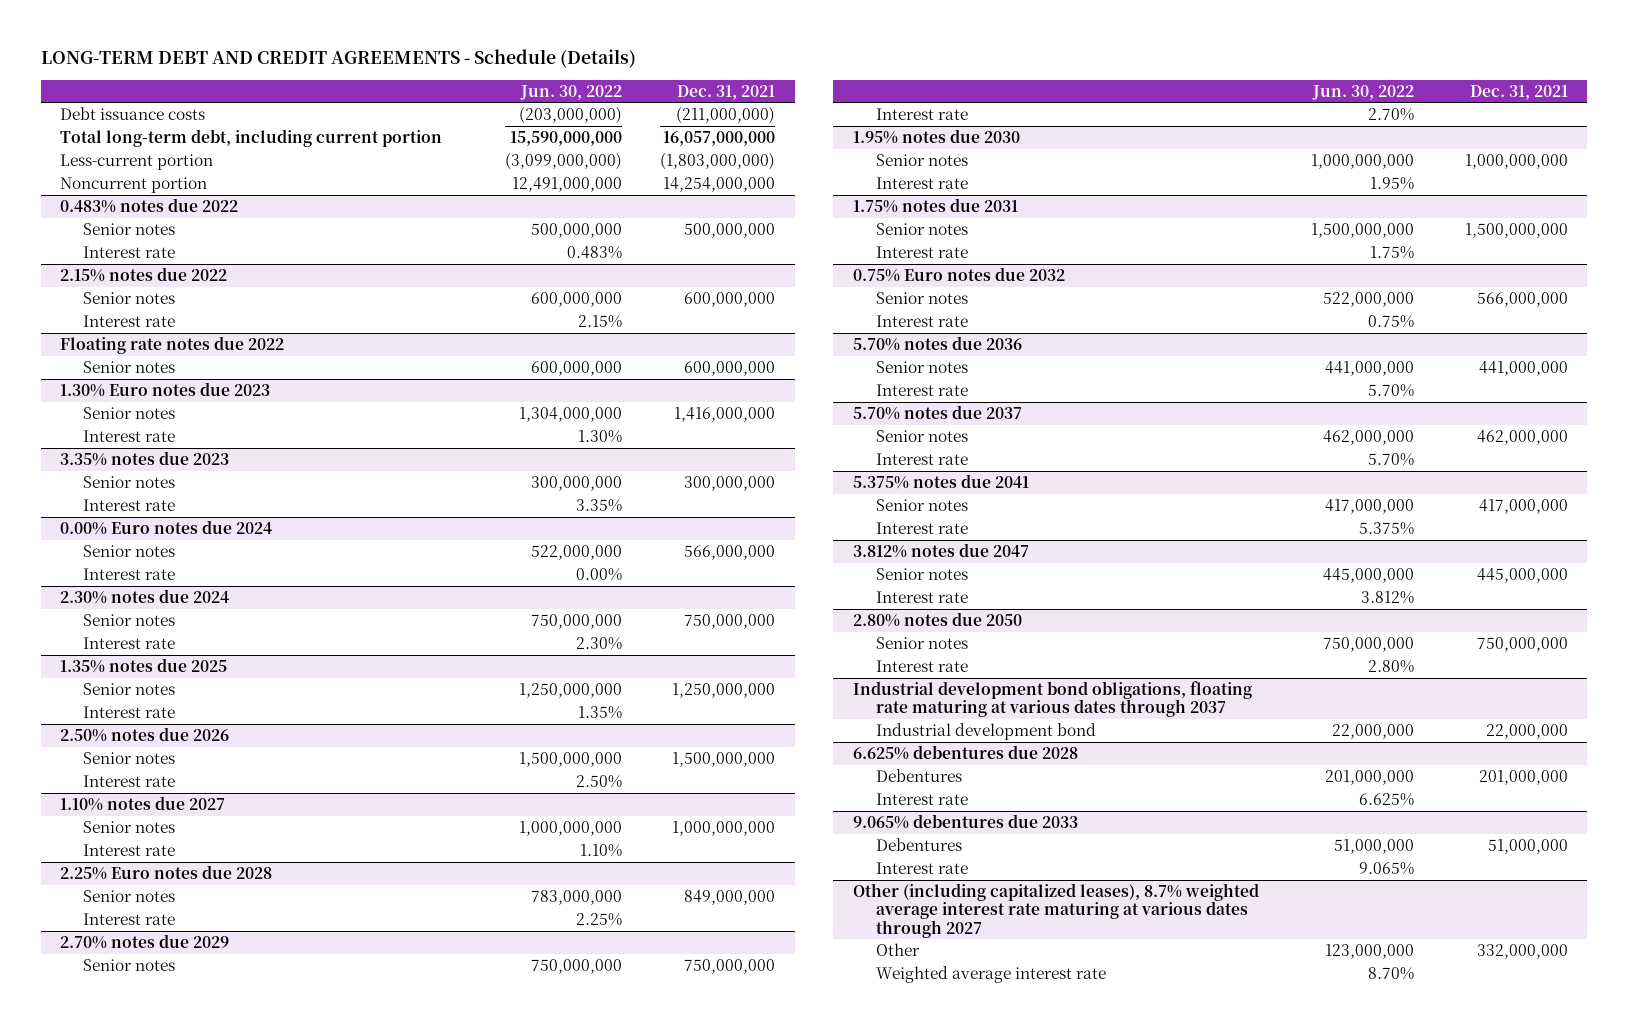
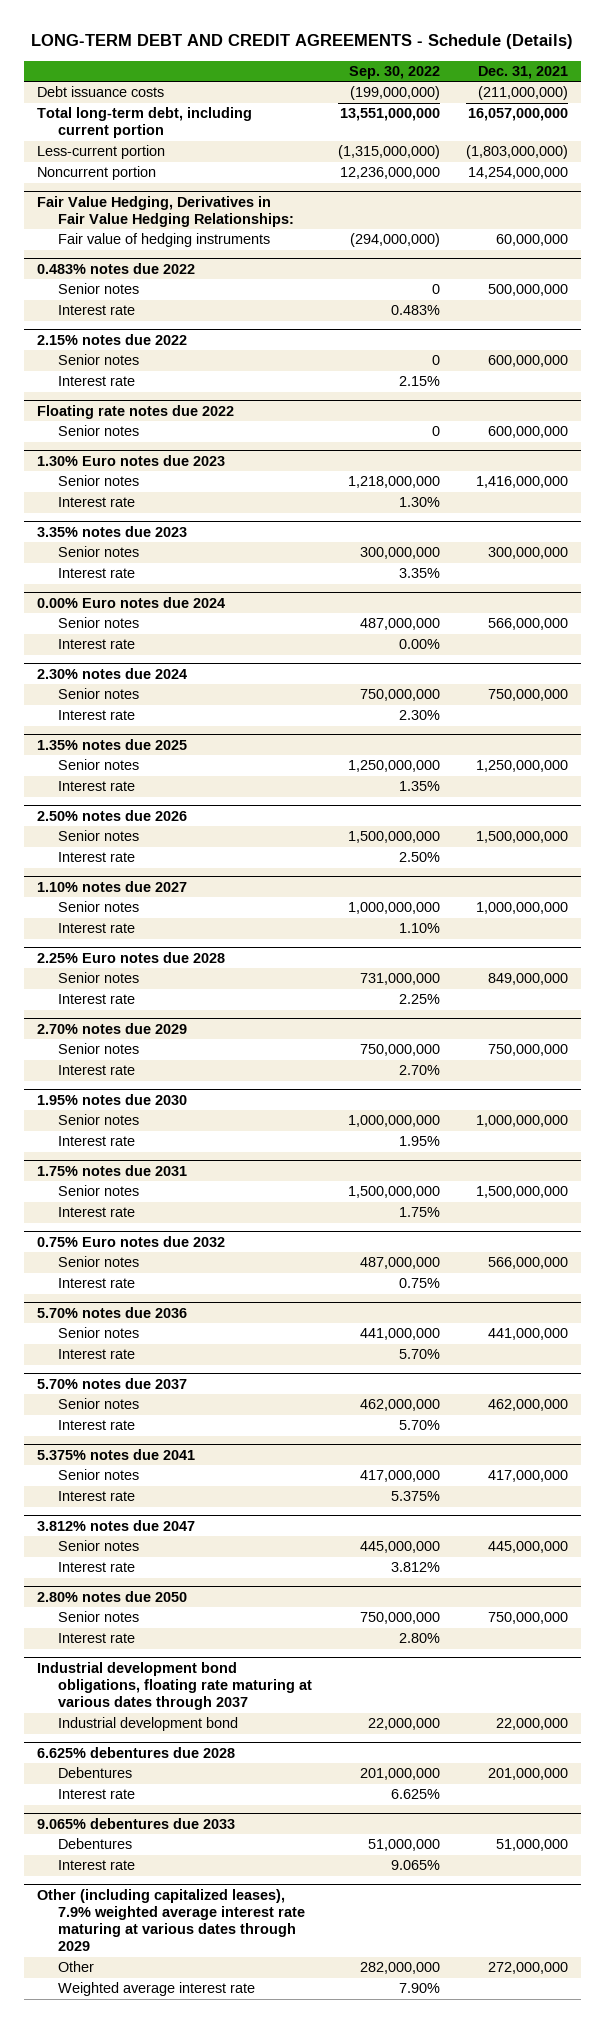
[519,84,622,100] Jun. 30, 2022 -> none
none -> [348,65,440,79] Sep. 30, 2022
none -> [36,195,294,228] Fair Value Hedging, Derivatives in Fair Value Hedging Relationships:
none -> [57,233,270,248] Fair value of hedging instruments
[852,882,1259,938] Other (including capitalized leases), 8.7% weighted average interest rate maturing at various dates through 2027 -> [36,1888,305,1952] Other (including capitalized leases), 7.9% weighted average interest rate maturing at various dates through 2029
[1477,943,1569,959] 332,000,000 -> [488,1962,569,1975] 272,000,000

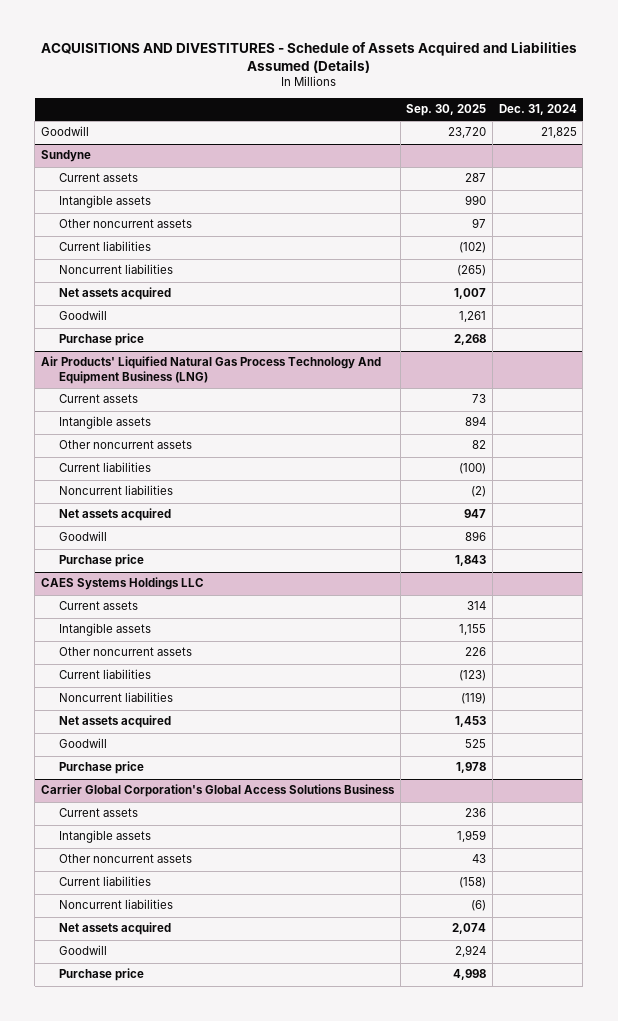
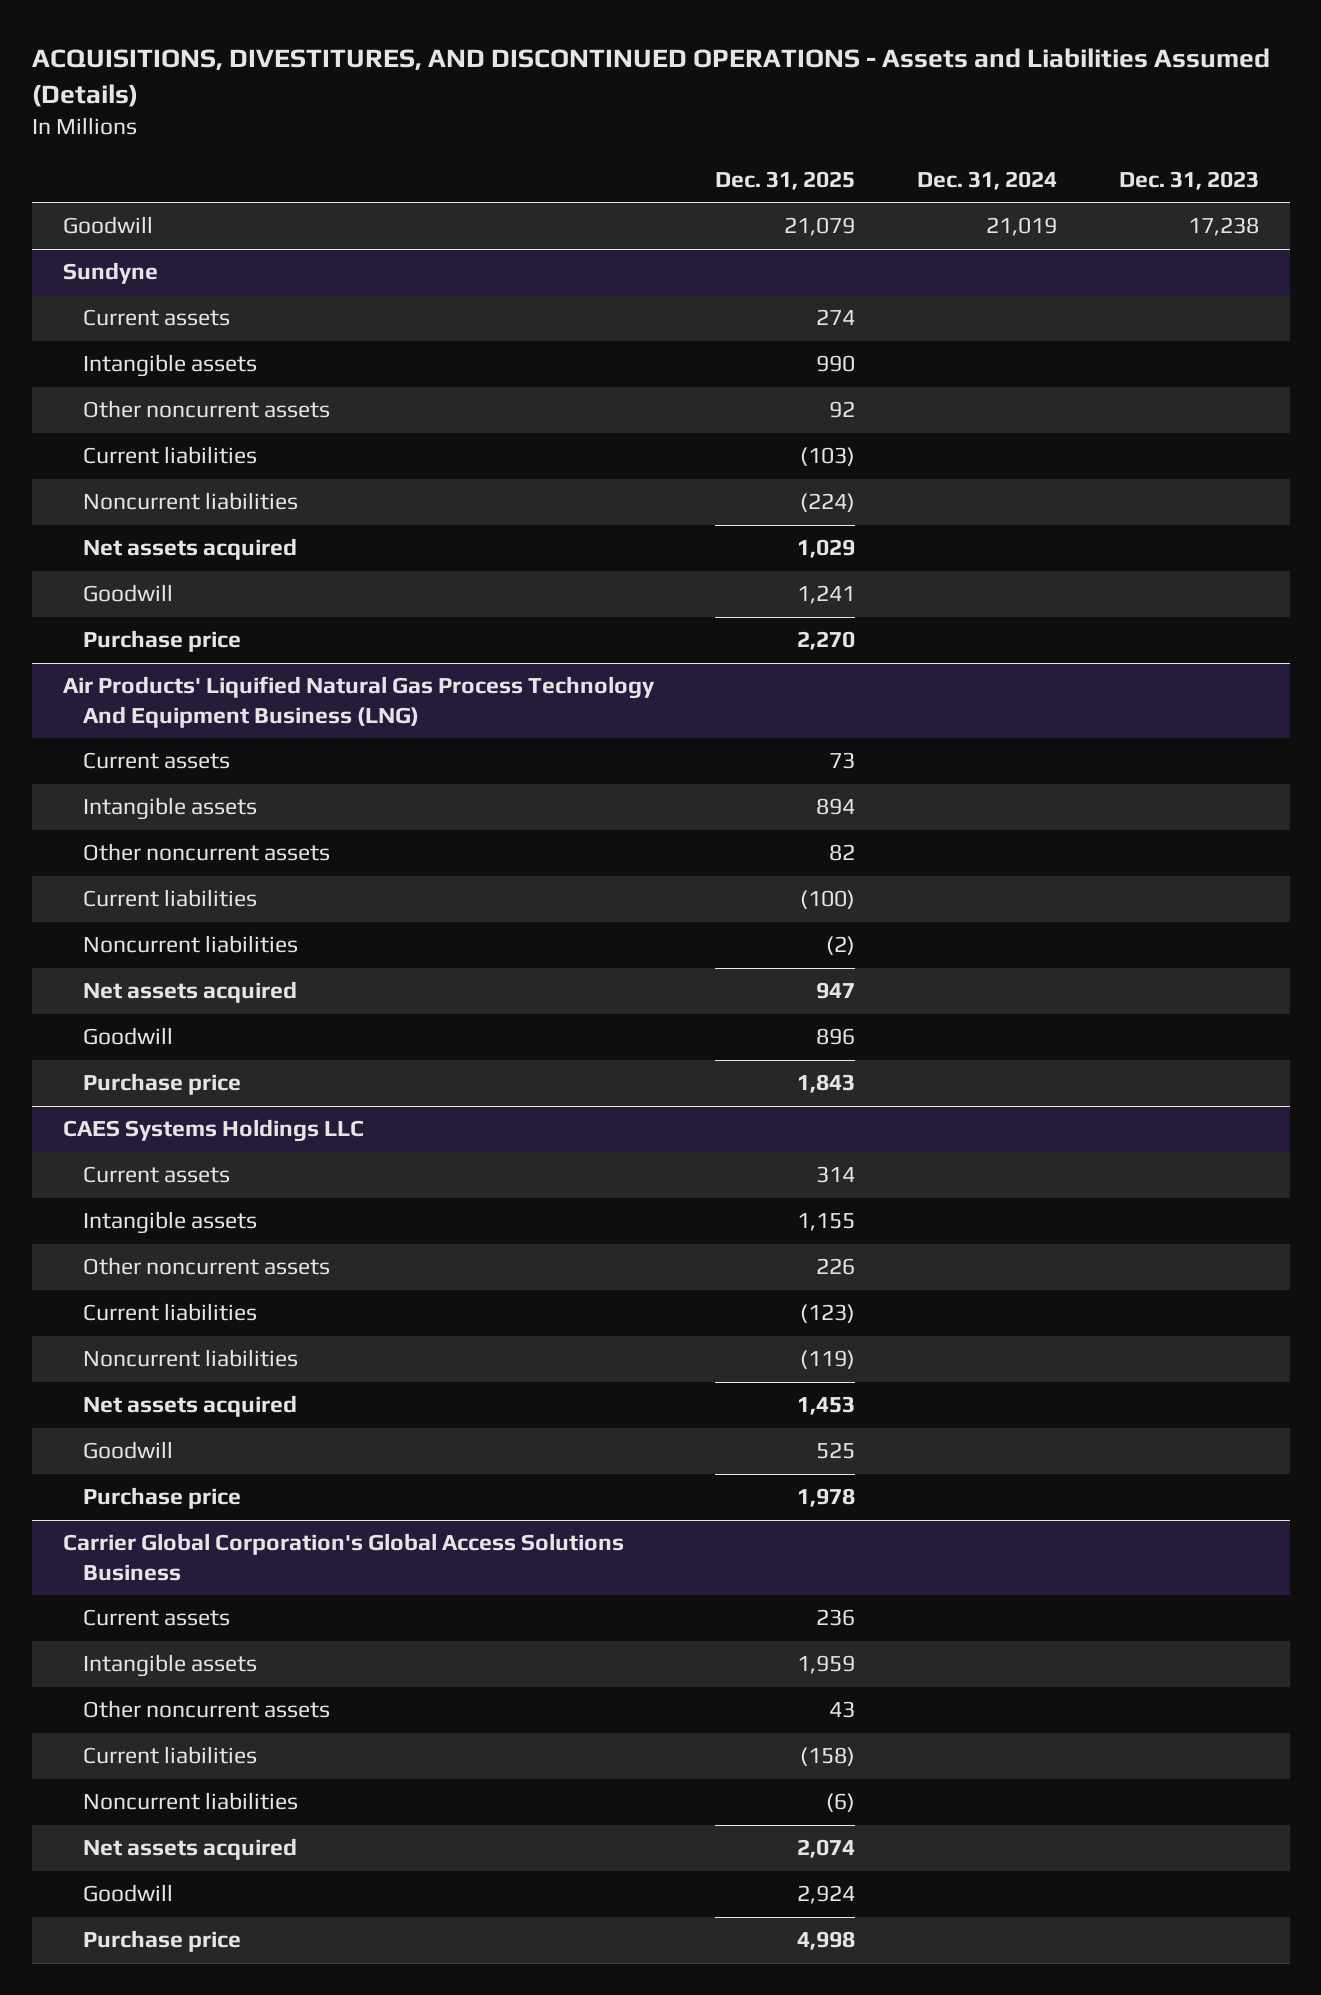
[40,41,577,73] ACQUISITIONS AND DIVESTITURES - Schedule of Assets Acquired and Liabilities Assumed (Details) -> [31,48,1270,107] ACQUISITIONS, DIVESTITURES, AND DISCONTINUED OPERATIONS - Assets and Liabilities Assumed (Details)
[406,104,487,117] Sep. 30, 2025 -> none
none -> [715,171,856,191] Dec. 31, 2025
none -> [1118,171,1259,191] Dec. 31, 2023
[540,127,577,139] 21,825 -> [986,217,1058,237] 21,019

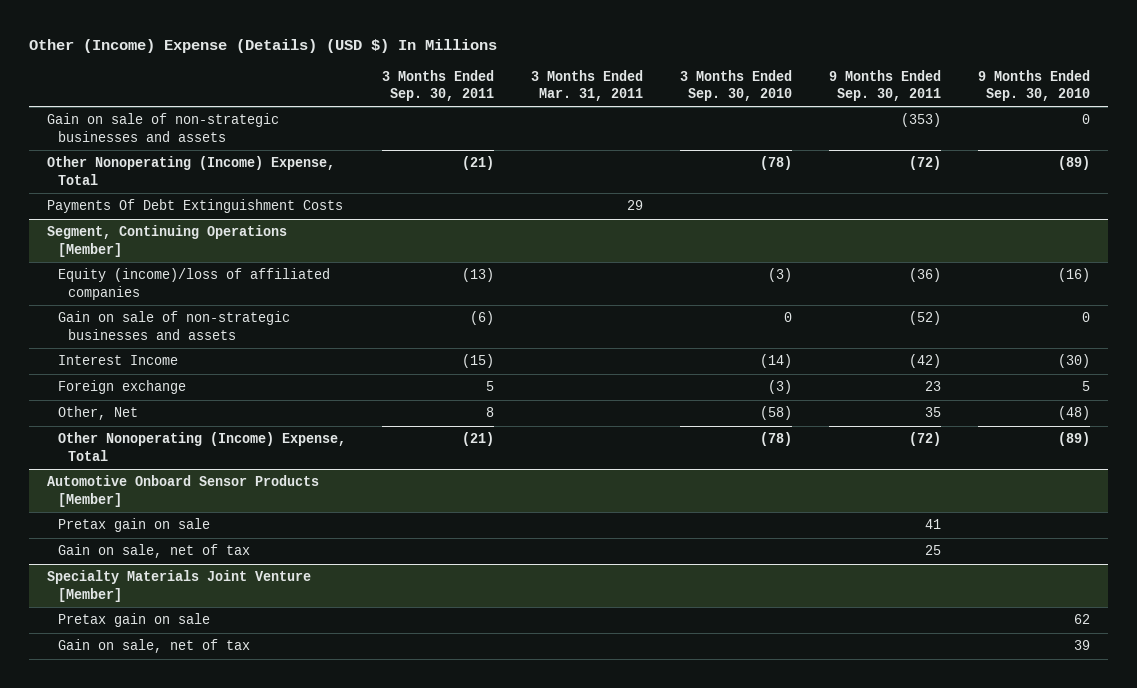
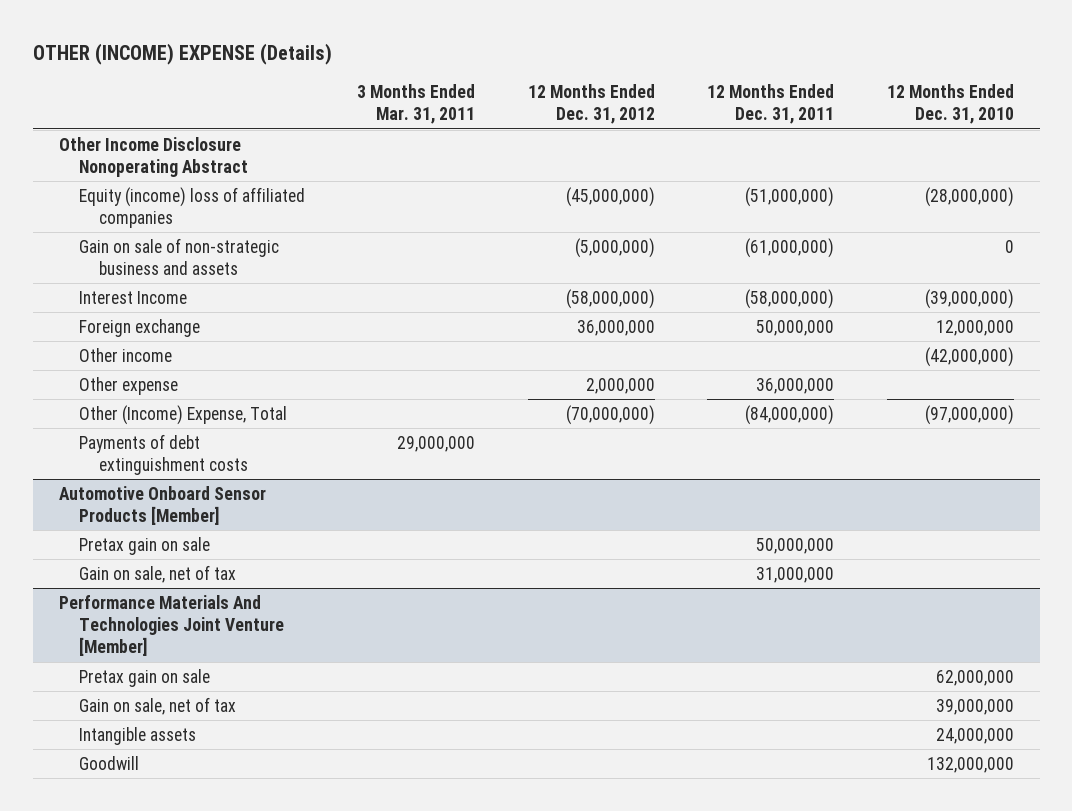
[29,39,498,54] Other (Income) Expense (Details) (USD $) In Millions -> [32,42,332,65] OTHER (INCOME) EXPENSE (Details)
[382,69,495,102] 3 Months Ended Sep. 30, 2011 -> none
[679,69,792,102] 3 Months Ended Sep. 30, 2010 -> none
[828,69,941,102] 9 Months Ended Sep. 30, 2011 -> none
[977,69,1090,102] 9 Months Ended Sep. 30, 2010 -> none
none -> [527,83,655,125] 12 Months Ended Dec. 31, 2012
none -> [707,83,835,125] 12 Months Ended Dec. 31, 2011
none -> [886,83,1014,125] 12 Months Ended Dec. 31, 2010
[47,225,288,257] Segment, Continuing Operations [Member] -> none
[57,268,330,300] Equity (income)/loss of affiliated companies -> none
[57,311,290,340] Gain on sale of non-strategic businesses and assets -> none
[57,355,178,366] Interest Income -> none
[57,380,186,395] Foreign exchange -> none
[57,406,138,421] Other, Net -> none
[57,432,346,461] Other Nonoperating (Income) Expense, Total -> none
none -> [58,136,248,178] Other Income Disclosure Nonoperating Abstract
none -> [78,186,305,229] Equity (income) loss of affiliated companies
[47,113,280,142] Gain on sale of non-strategic businesses and assets -> [78,237,279,276] Gain on sale of non-strategic business and assets
none -> [78,290,187,304] Interest Income
none -> [78,318,200,337] Foreign exchange
none -> [78,347,172,362] Other income
none -> [78,376,178,395] Other expense
[47,156,336,185] Other Nonoperating (Income) Expense, Total -> [78,404,287,425] Other (Income) Expense, Total
[47,199,344,214] Payments Of Debt Extinguishment Costs -> [78,433,249,476] Payments of debt extinguishment costs
[627,200,644,211] 29 -> [397,435,476,452] 29,000,000
[47,570,312,602] Specialty Materials Joint Venture [Member] -> none
[57,613,210,628] Pretax gain on sale -> none
[57,639,250,654] Gain on sale, net of tax -> none
none -> [58,594,284,657] Performance Materials And Technologies Joint Venture [Member]
none -> [78,668,210,687] Pretax gain on sale
none -> [78,696,236,715] Gain on sale, net of tax
none -> [78,726,196,745] Intangible assets
none -> [78,755,139,770] Goodwill

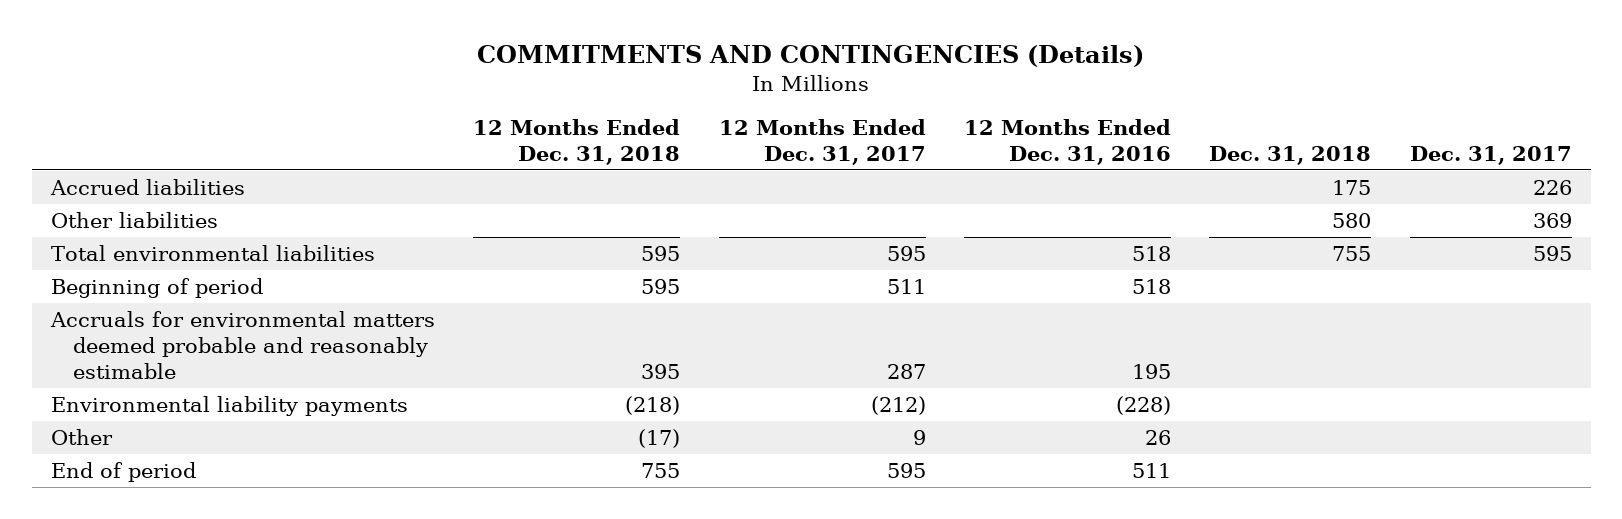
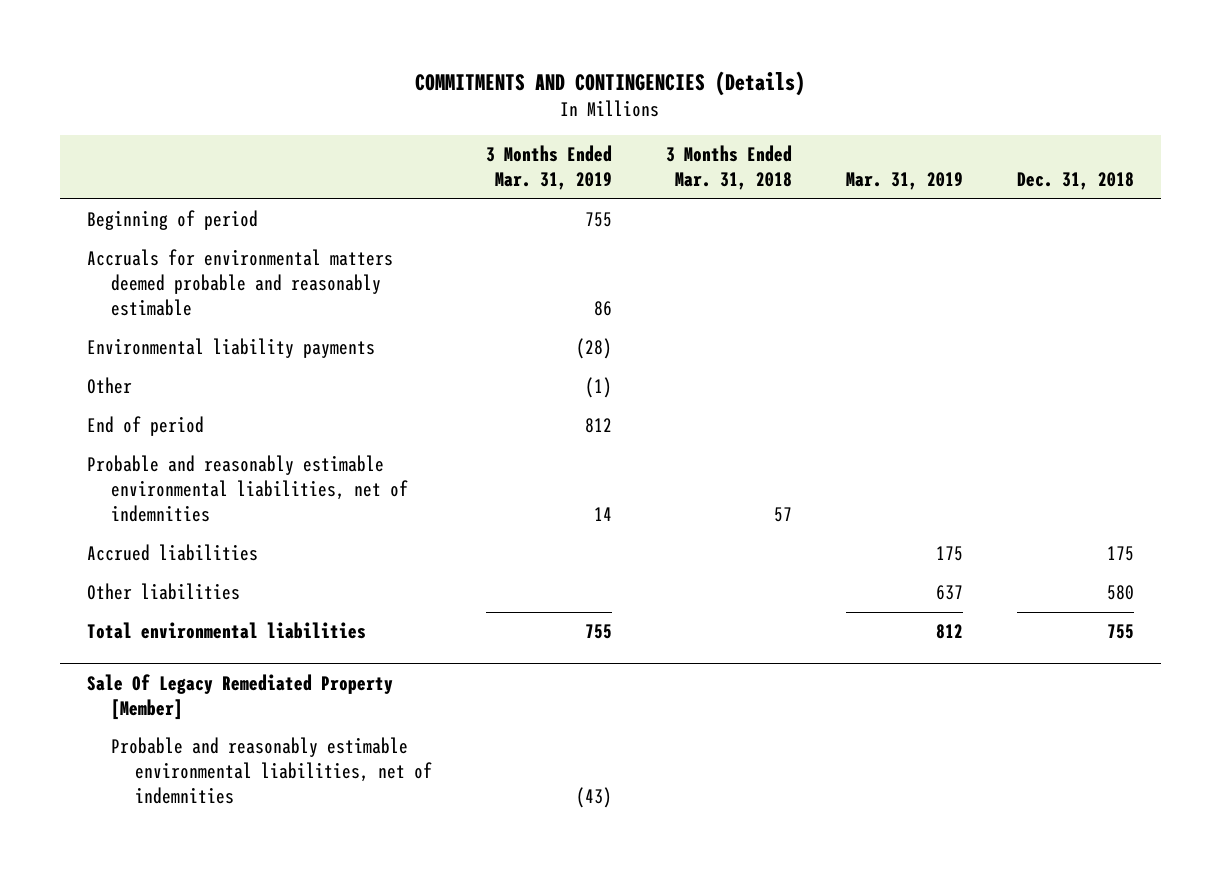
[473,118,681,165] 12 Months Ended Dec. 31, 2018 -> none
[718,118,926,165] 12 Months Ended Dec. 31, 2017 -> none
[963,118,1171,165] 12 Months Ended Dec. 31, 2016 -> none
[1409,145,1572,165] Dec. 31, 2017 -> none
none -> [485,145,612,191] 3 Months Ended Mar. 31, 2019
none -> [665,145,792,191] 3 Months Ended Mar. 31, 2018
none -> [845,172,963,191] Mar. 31, 2019
none -> [86,455,408,523] Probable and reasonably estimable environmental liabilities, net of indemnities
[49,178,245,195] Accrued liabilities -> [86,544,258,562] Accrued liabilities
[50,211,218,228] Other liabilities -> [86,583,240,601] Other liabilities
[50,244,375,261] Total environmental liabilities -> [86,622,366,640] Total environmental liabilities
none -> [86,673,393,720] Sale Of Legacy Remediated Property [Member]
none -> [110,737,432,805] Probable and reasonably estimable environmental liabilities, net of indemnities

